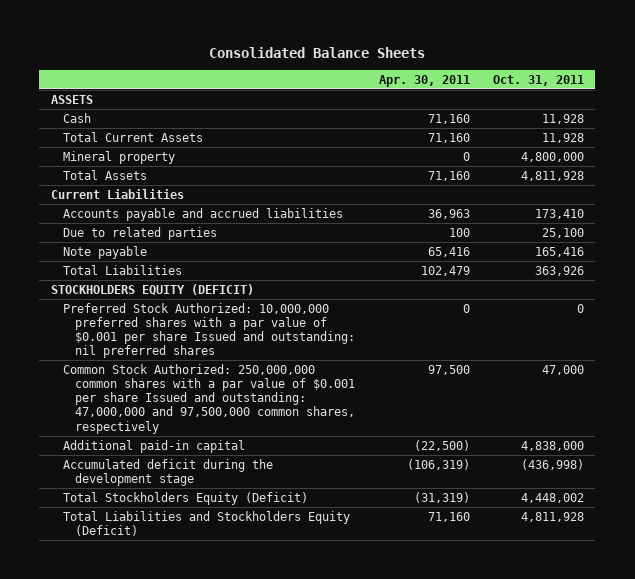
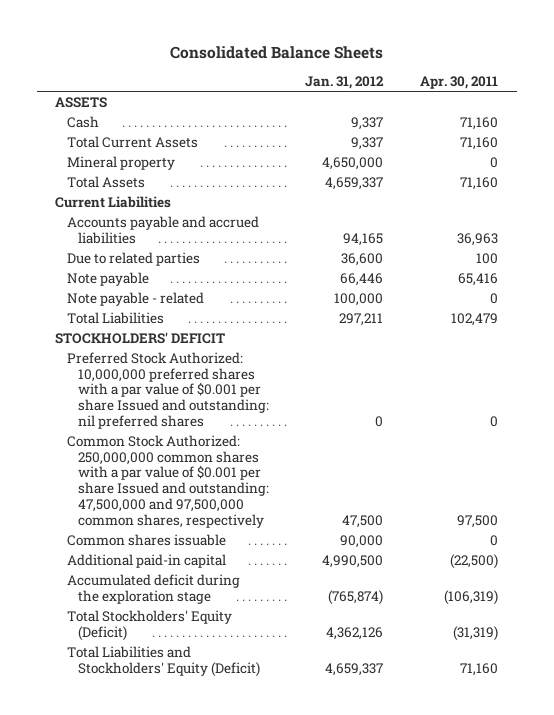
[492,75,584,87] Oct. 31, 2011 -> none
none -> [305,76,385,90] Jan. 31, 2012
none -> [66,291,204,306] Note payable - related
[50,283,254,295] STOCKHOLDERS EQUITY (DEFICIT) -> [55,331,226,344] STOCKHOLDERS' DEFICIT
[63,363,356,434] Common Stock Authorized: 250,000,000 common shares with a par value of $0.001 per share Issued and outstanding: 47,000,000 and 97,500,000 common shares, respectively -> [66,434,269,528] Common Stock Authorized: 250,000,000 common shares with a par value of $0.001 per share Issued and outstanding: 47,500,000 and 97,500,000 common shares, respectively
none -> [66,533,226,546] Common shares issuable
[63,458,274,486] Accumulated deficit during the development stage -> [66,573,240,604] Accumulated deficit during the exploration stage
[63,491,309,505] Total Stockholders Equity (Deficit) -> [66,609,232,641] Total Stockholders' Equity (Deficit)
[63,510,351,536] Total Liabilities and Stockholders Equity (Deficit) -> [66,645,260,677] Total Liabilities and Stockholders' Equity (Deficit)

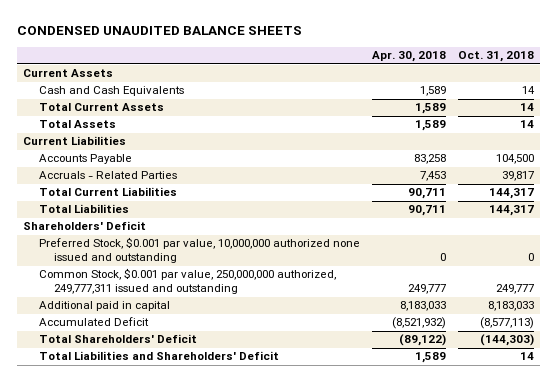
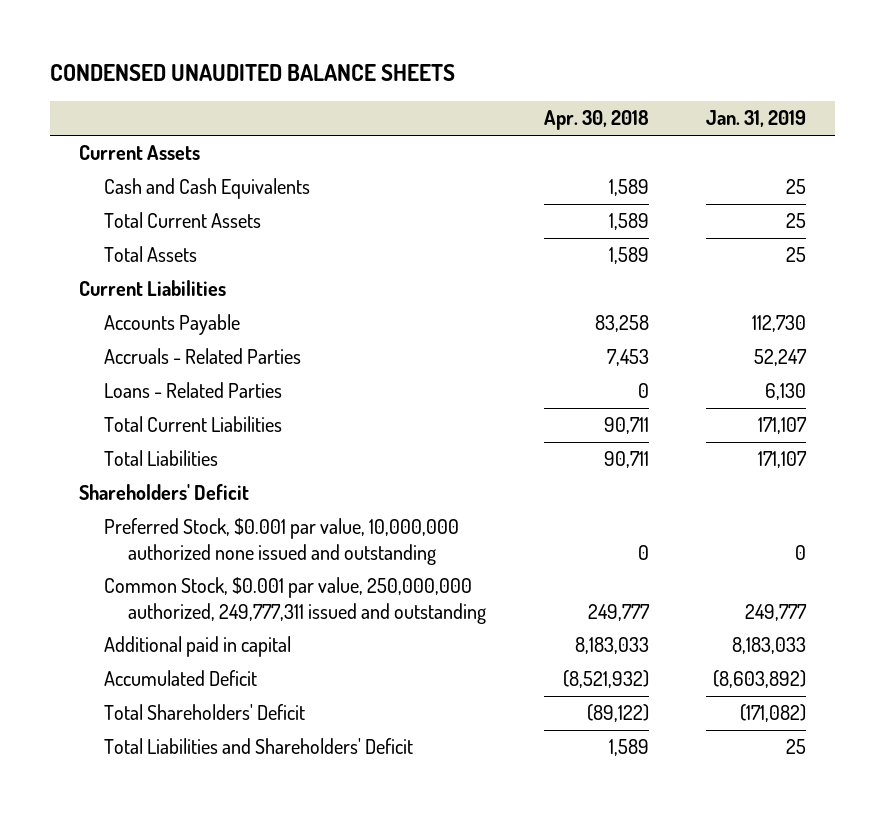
[457,51,534,63] Oct. 31, 2018 -> none
none -> [706,110,807,128] Jan. 31, 2019
none -> [103,382,282,399] Loans - Related Parties

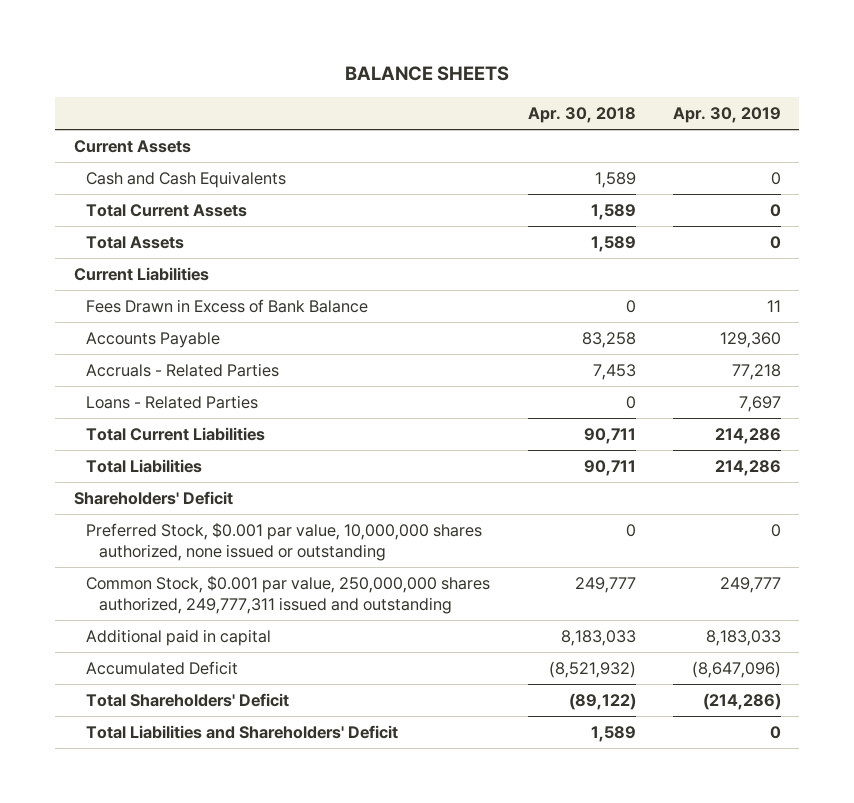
[50,64,456,82] CONDENSED UNAUDITED BALANCE SHEETS -> [345,66,510,82] BALANCE SHEETS
[706,110,807,128] Jan. 31, 2019 -> none
none -> [672,106,781,123] Apr. 30, 2019
none -> [86,299,369,314] Fees Drawn in Excess of Bank Balance
[103,518,459,565] Preferred Stock, $0.001 par value, 10,000,000 authorized none issued and outstanding -> [86,522,483,561] Preferred Stock, $0.001 par value, 10,000,000 shares authorized, none issued or outstanding
[103,577,487,624] Common Stock, $0.001 par value, 250,000,000 authorized, 249,777,311 issued and outstanding -> [86,575,491,614] Common Stock, $0.001 par value, 250,000,000 shares authorized, 249,777,311 issued and outstanding

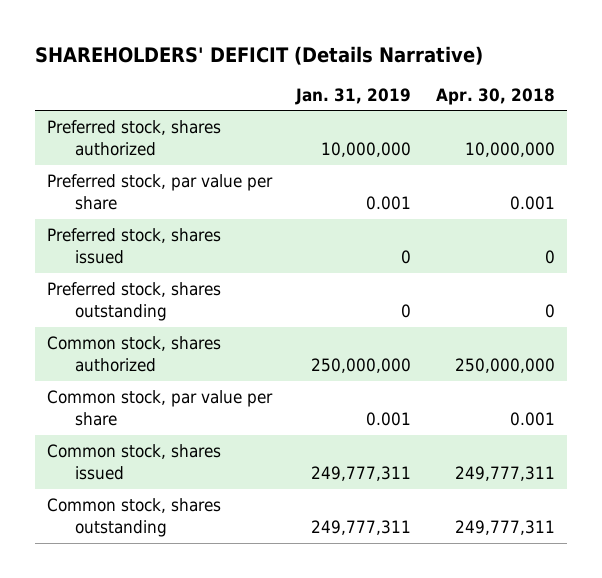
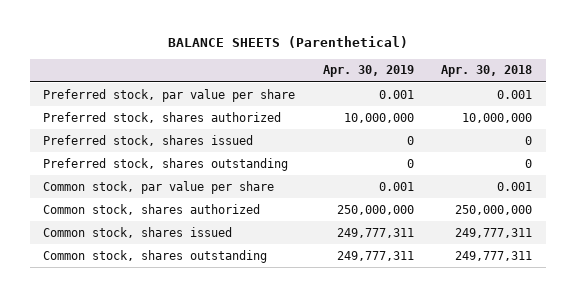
[34,45,483,65] SHAREHOLDERS' DEFICIT (Details Narrative) -> [167,36,408,49] BALANCE SHEETS (Parenthetical)
[295,87,412,105] Jan. 31, 2019 -> none
none -> [322,65,414,78] Apr. 30, 2019
[46,120,221,157] Preferred stock, shares authorized -> [43,111,282,123] Preferred stock, shares authorized
[46,336,221,373] Common stock, shares authorized -> [43,203,261,215] Common stock, shares authorized

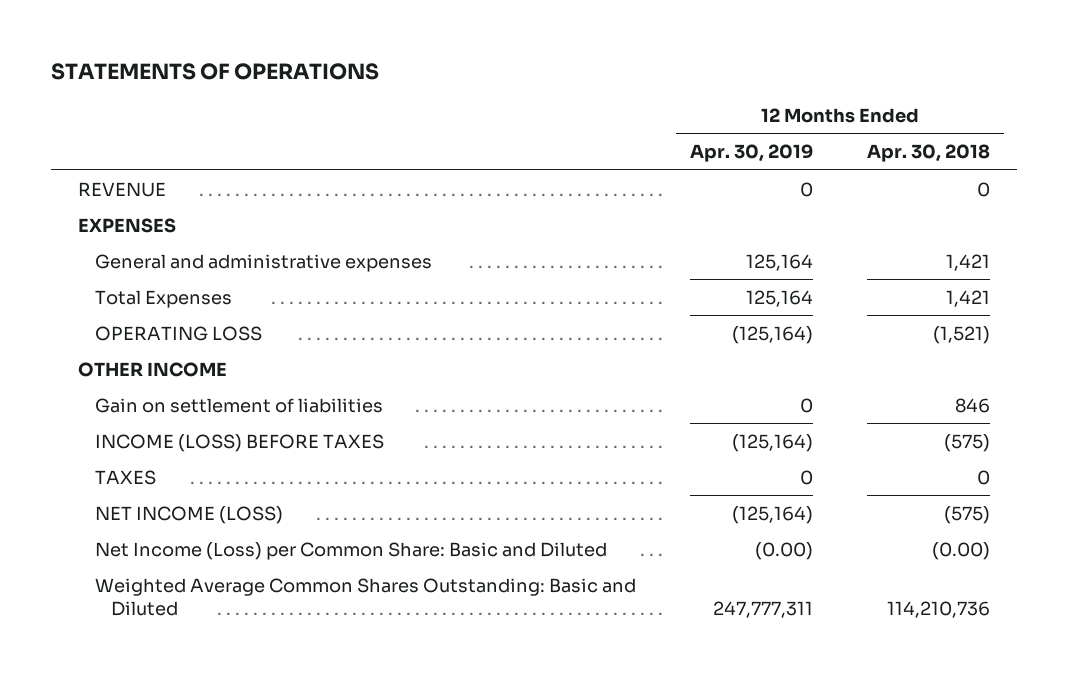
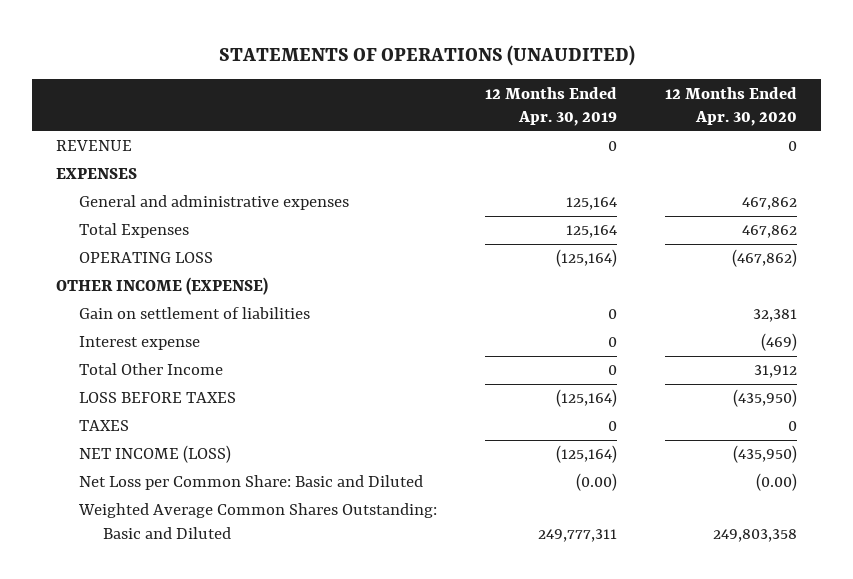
[51,63,380,81] STATEMENTS OF OPERATIONS -> [218,44,635,66] STATEMENTS OF OPERATIONS (UNAUDITED)
[867,144,991,163] Apr. 30, 2018 -> none
none -> [665,86,798,126] 12 Months Ended Apr. 30, 2020
[78,361,228,377] OTHER INCOME -> [55,277,268,296] OTHER INCOME (EXPENSE)
none -> [79,336,201,351] Interest expense
none -> [79,363,224,376] Total Other Income
[94,433,384,452] INCOME (LOSS) BEFORE TAXES -> [79,392,237,404] LOSS BEFORE TAXES
[94,541,607,560] Net Income (Loss) per Common Share: Basic and Diluted -> [79,475,424,491] Net Loss per Common Share: Basic and Diluted
[713,600,814,618] 247,777,311 -> [538,528,618,542] 249,777,311

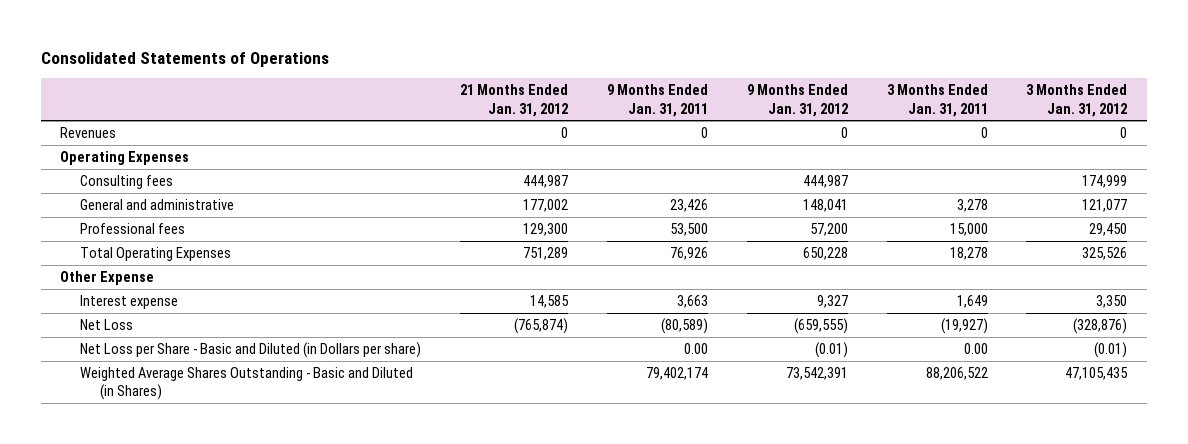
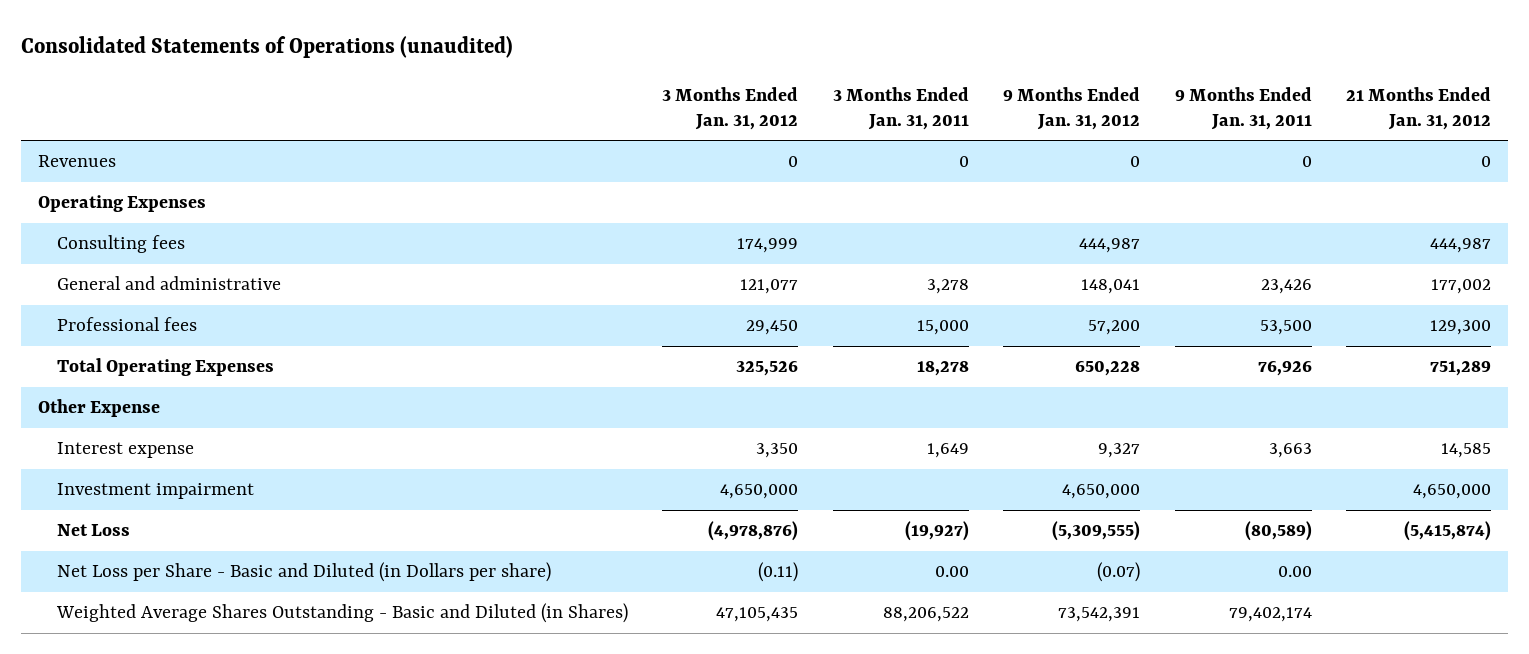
[40,51,329,67] Consolidated Statements of Operations -> [20,36,513,59] Consolidated Statements of Operations (unaudited)
none -> [56,483,254,500] Investment impairment
[514,318,569,335] (765,874) -> [1404,521,1492,542] (5,415,874)
[793,318,848,335] (659,555) -> [1052,521,1141,542] (5,309,555)
[1073,318,1128,335] (328,876) -> [708,521,799,542] (4,978,876)
[814,342,848,359] (0.01) -> [1097,562,1141,583] (0.07)
[1094,342,1128,359] (0.01) -> [758,562,799,583] (0.11)

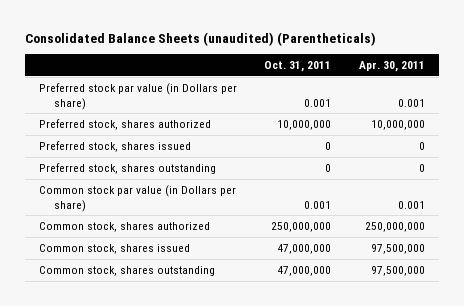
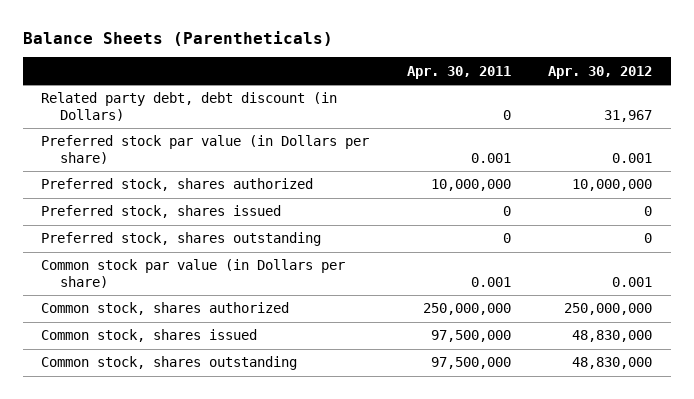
[24,31,376,46] Consolidated Balance Sheets (unaudited) (Parentheticals) -> [22,30,333,46] Balance Sheets (Parentheticals)
[264,61,332,73] Oct. 31, 2011 -> none
none -> [548,65,653,79] Apr. 30, 2012
none -> [41,92,338,121] Related party debt, debt discount (in Dollars)

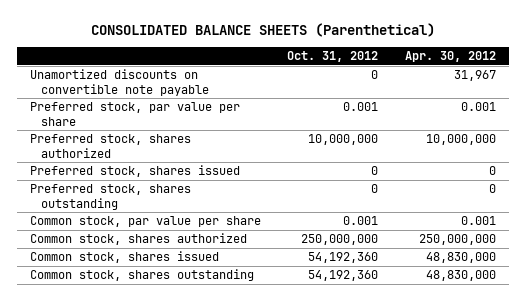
[22,30,333,46] Balance Sheets (Parentheticals) -> [90,23,435,38] CONSOLIDATED BALANCE SHEETS (Parenthetical)
[406,65,511,79] Apr. 30, 2011 -> none
none -> [287,51,379,63] Oct. 31, 2012
[41,92,338,121] Related party debt, debt discount (in Dollars) -> [29,69,210,96] Unamortized discounts on convertible note payable
[41,135,370,164] Preferred stock par value (in Dollars per share) -> [29,102,240,126] Preferred stock, par value per share
[41,259,346,288] Common stock par value (in Dollars per share) -> [29,216,261,228] Common stock, par value per share

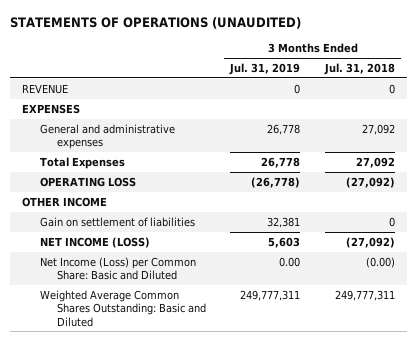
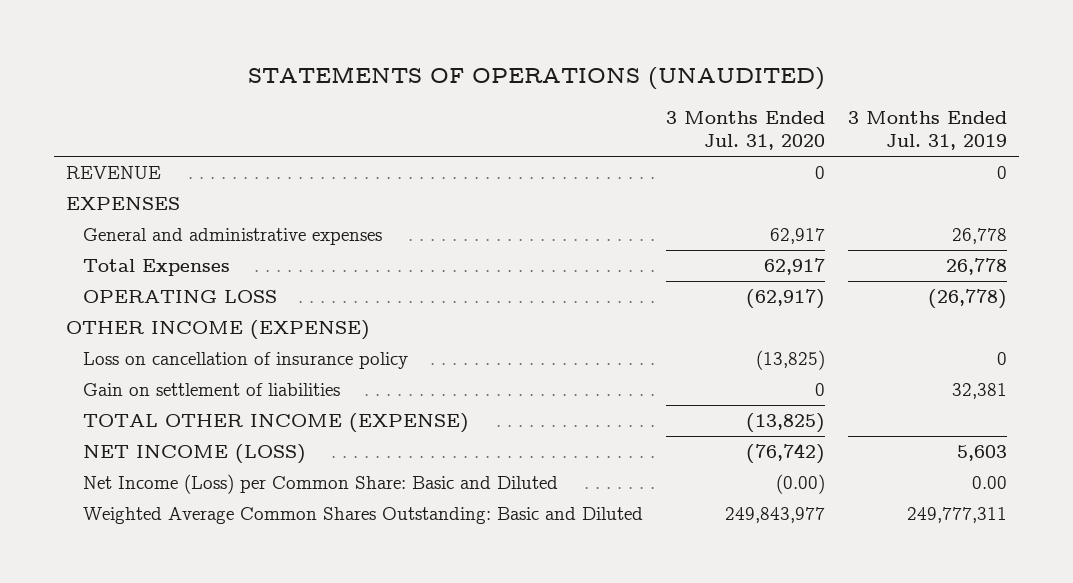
[323,63,395,76] Jul. 31, 2018 -> none
none -> [666,111,826,151] 3 Months Ended Jul. 31, 2020
[21,196,107,207] OTHER INCOME -> [65,320,370,341] OTHER INCOME (EXPENSE)
none -> [83,352,409,370] Loss on cancellation of insurance policy
none -> [83,413,470,434] TOTAL OTHER INCOME (EXPENSE)

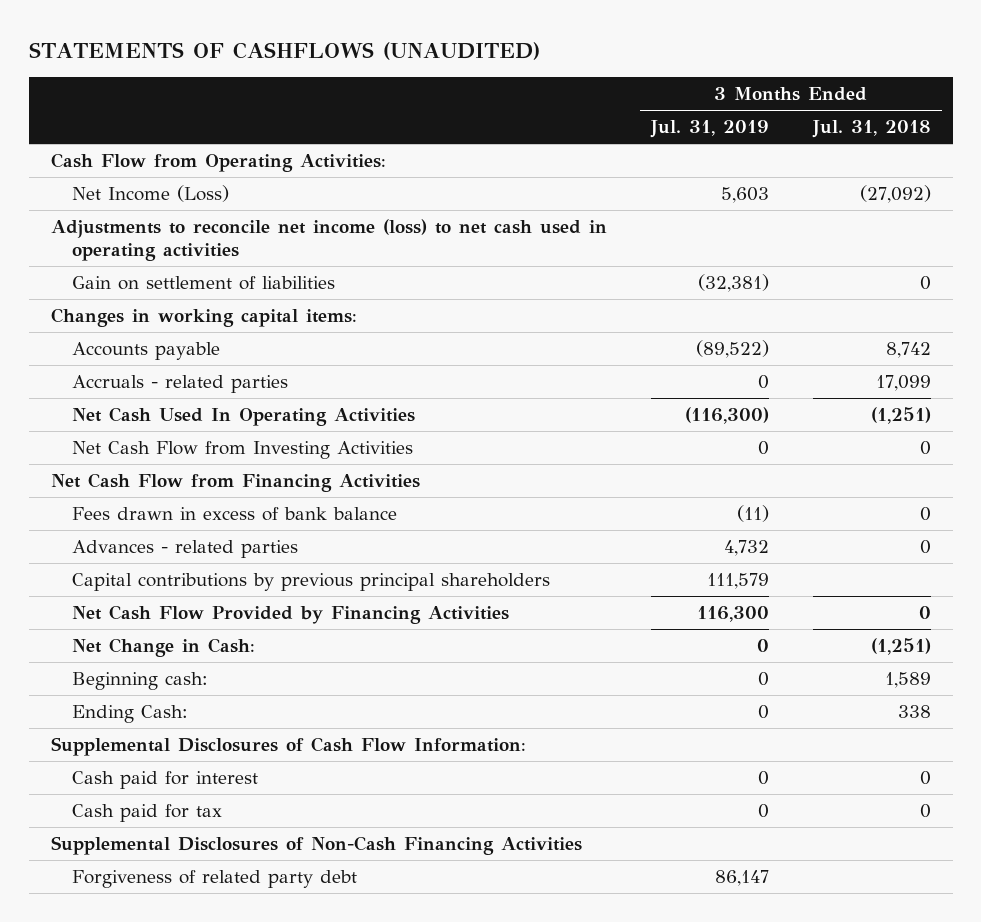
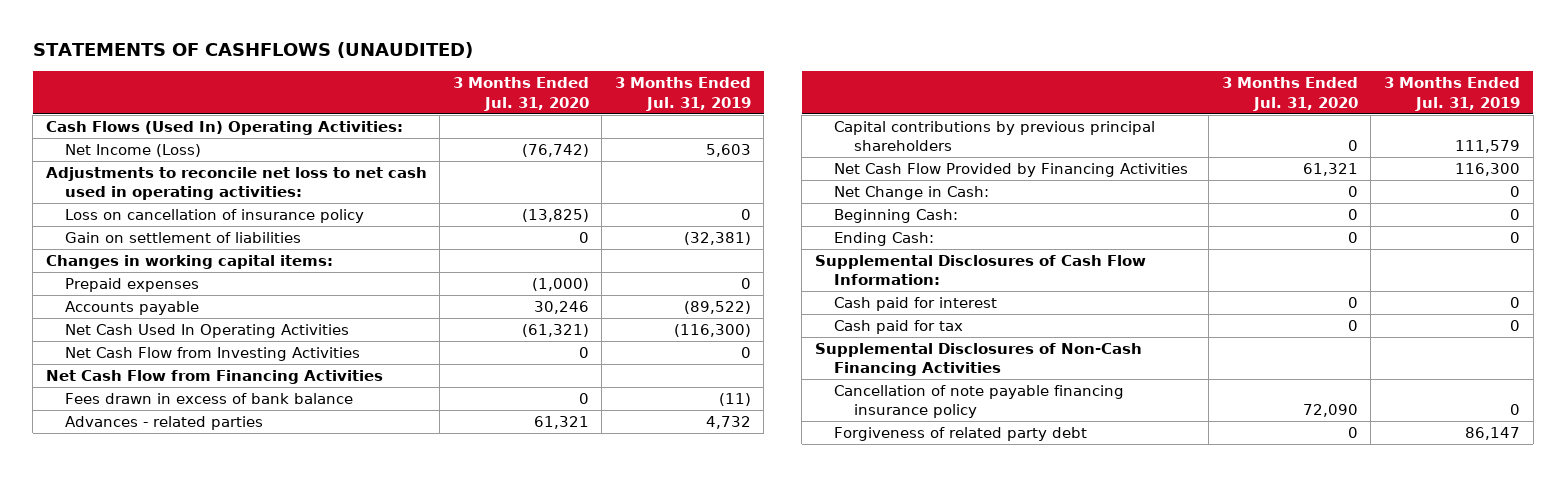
[811,120,931,139] Jul. 31, 2018 -> none
none -> [452,77,589,111] 3 Months Ended Jul. 31, 2020
[50,153,386,173] Cash Flow from Operating Activities: -> [45,121,403,136] Cash Flows (Used In) Operating Activities:
[50,219,607,261] Adjustments to reconcile net income (loss) to net cash used in operating activities -> [45,167,427,201] Adjustments to reconcile net loss to net cash used in operating activities:
none -> [65,209,365,224] Loss on cancellation of insurance policy
none -> [65,278,200,293] Prepaid expenses
[72,375,289,394] Accruals - related parties -> none
[72,672,209,691] Beginning cash: -> [834,209,959,224] Beginning Cash:
none -> [834,385,1125,419] Cancellation of note payable financing insurance policy

